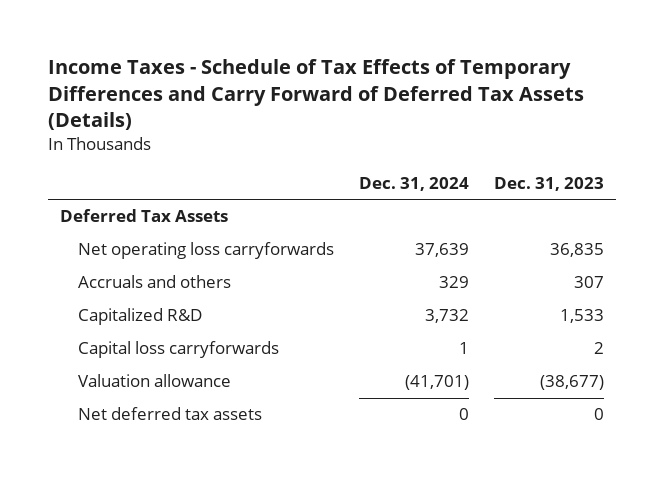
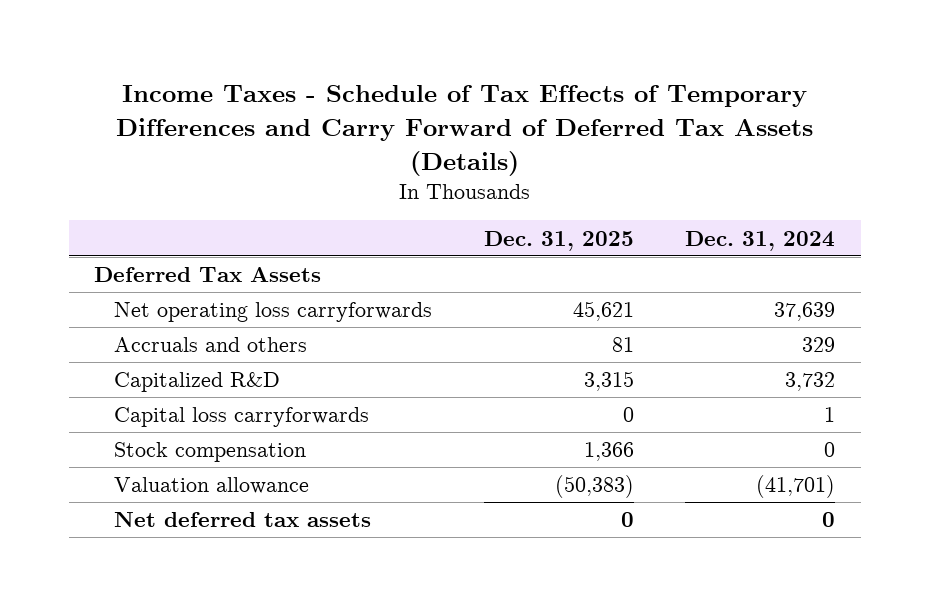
[493,176,604,191] Dec. 31, 2023 -> none
none -> [483,230,634,251] Dec. 31, 2025
none -> [114,442,307,463] Stock compensation

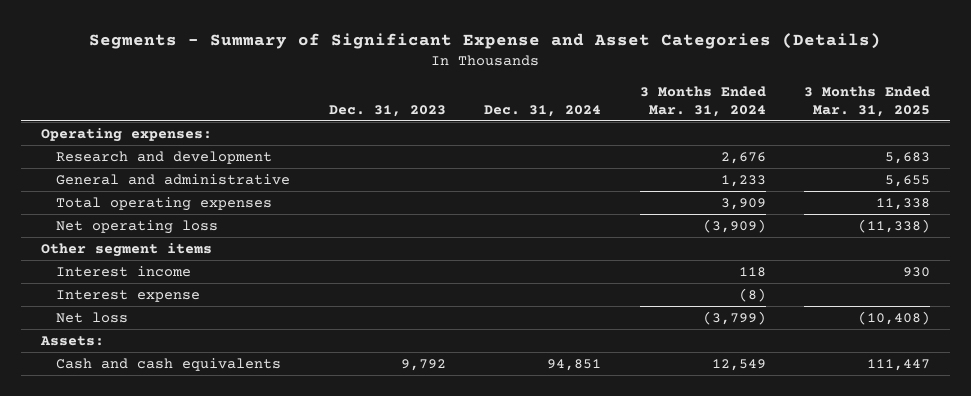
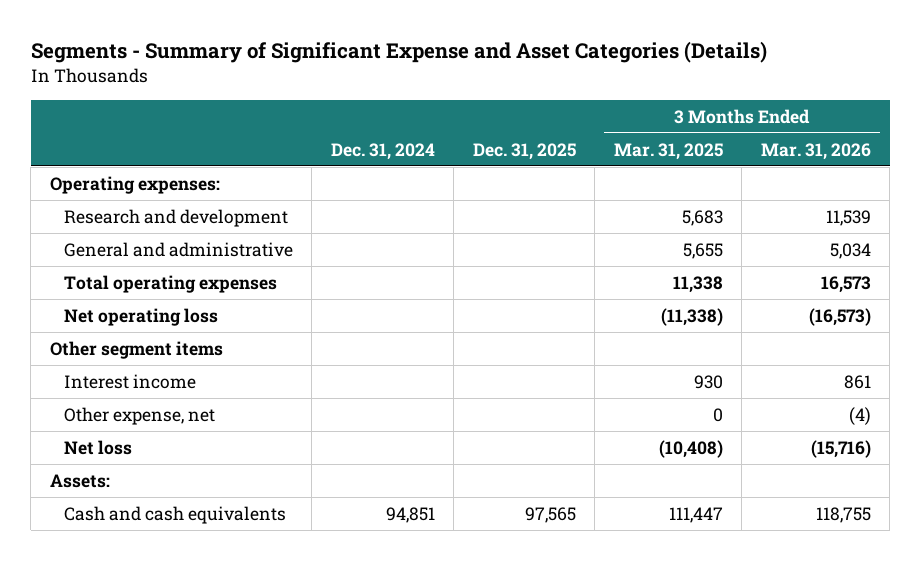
[328,104,446,117] Dec. 31, 2023 -> none
[639,85,766,117] 3 Months Ended Mar. 31, 2024 -> none
none -> [472,142,576,160] Dec. 31, 2025
none -> [760,142,871,160] Mar. 31, 2026
[56,289,201,302] Interest expense -> none
none -> [63,406,215,425] Other expense, net

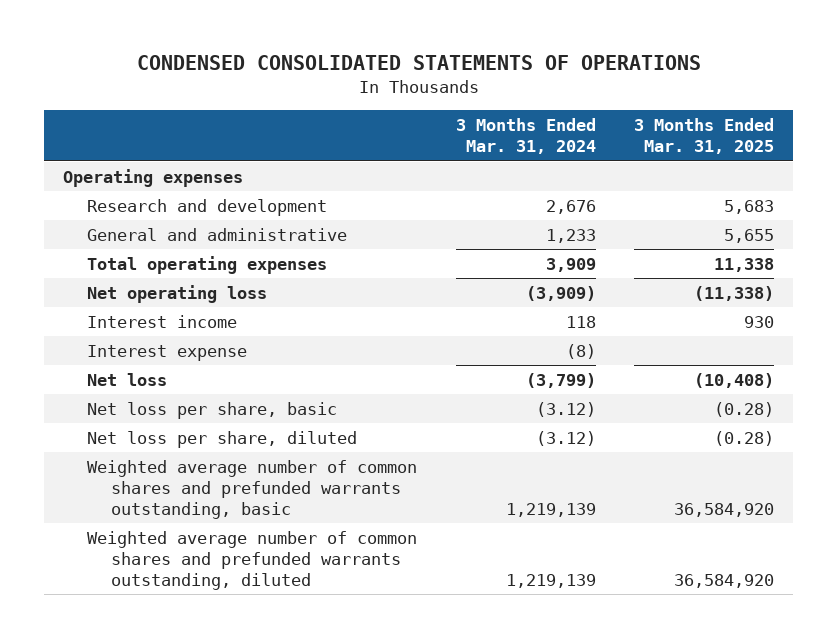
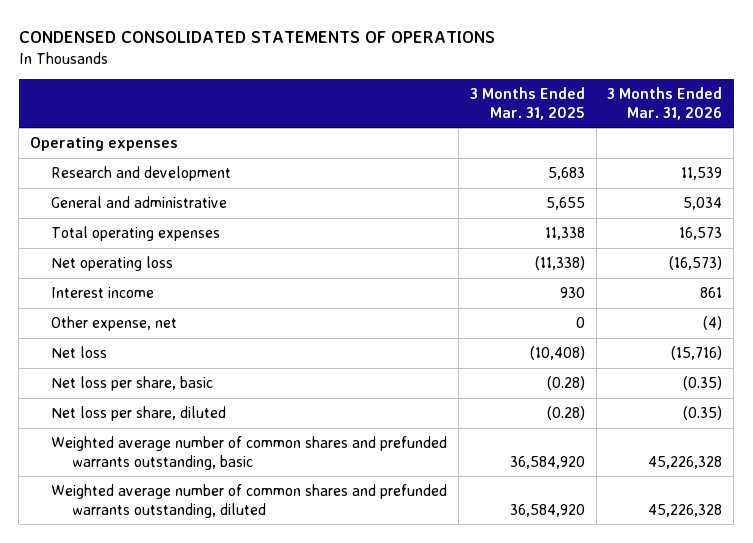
[455,118,596,155] 3 Months Ended Mar. 31, 2024 -> none
none -> [607,86,723,120] 3 Months Ended Mar. 31, 2026
[87,344,248,361] Interest expense -> none
none -> [51,316,178,332] Other expense, net

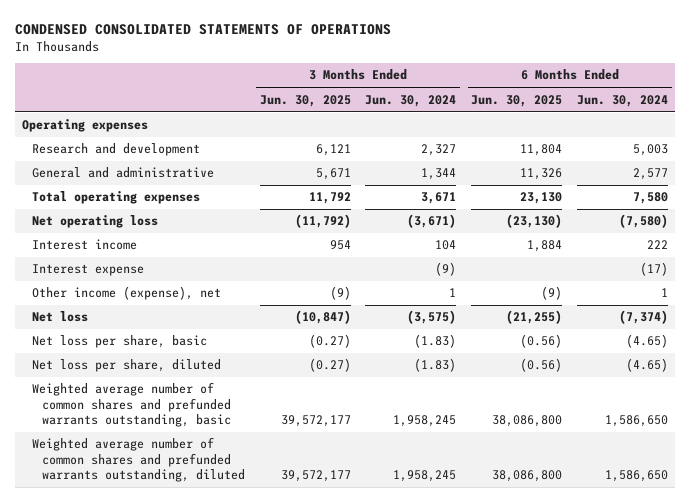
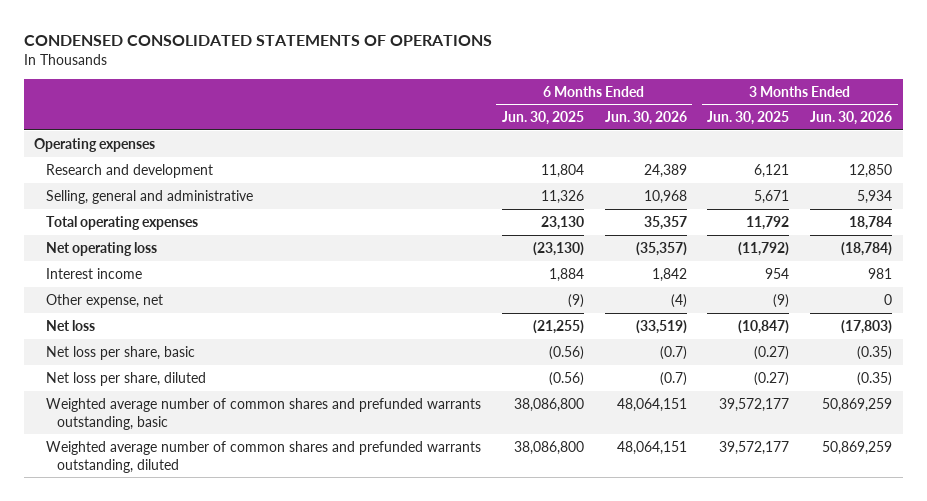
[365,94,457,107] Jun. 30, 2024 -> none
[576,94,668,107] Jun. 30, 2024 -> none
none -> [604,111,687,126] Jun. 30, 2026
none -> [810,111,893,126] Jun. 30, 2026
[32,167,215,179] General and administrative -> [45,189,253,204] Selling, general and administrative
[32,264,145,277] Interest expense -> none
[32,286,222,301] Other income (expense), net -> [45,293,163,308] Other expense, net

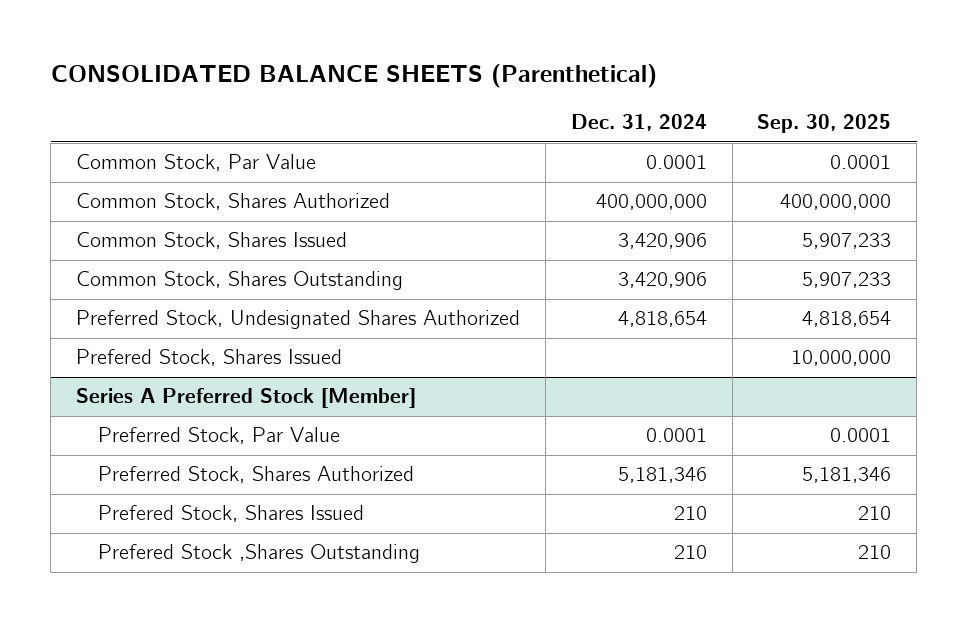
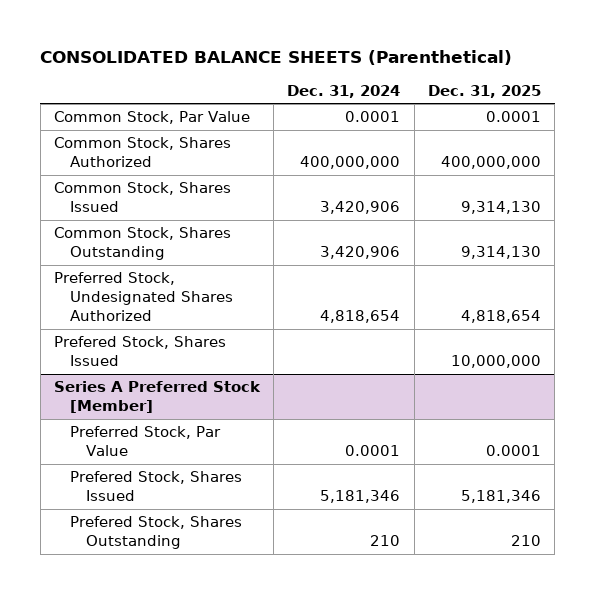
[757,114,892,134] Sep. 30, 2025 -> none
none -> [427,84,541,98] Dec. 31, 2025
[97,466,414,484] Preferred Stock, Shares Authorized -> none
[673,506,707,521] 210 -> [320,490,401,504] 5,181,346
[97,544,420,564] Prefered Stock ,Shares Outstanding -> [70,516,243,550] Prefered Stock, Shares Outstanding

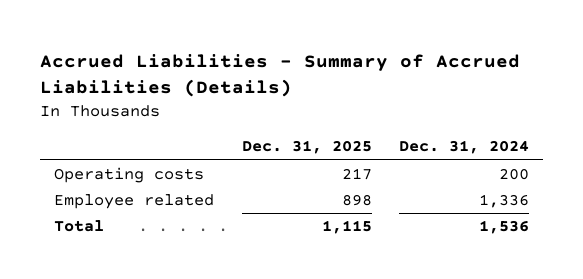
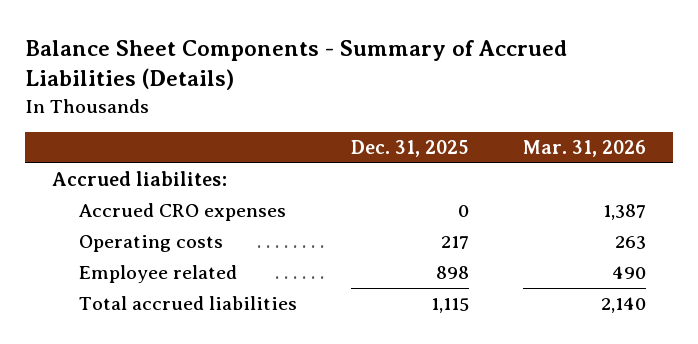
[40,53,521,98] Accrued Liabilities - Summary of Accrued Liabilities (Details) -> [25,39,568,91] Balance Sheet Components - Summary of Accrued Liabilities (Details)
[399,140,530,155] Dec. 31, 2024 -> none
none -> [523,140,647,158] Mar. 31, 2026
none -> [52,171,228,187] Accrued liabilites:
none -> [79,203,287,222] Accrued CRO expenses
[53,220,104,233] Total -> [79,296,298,311] Total accrued liabilities

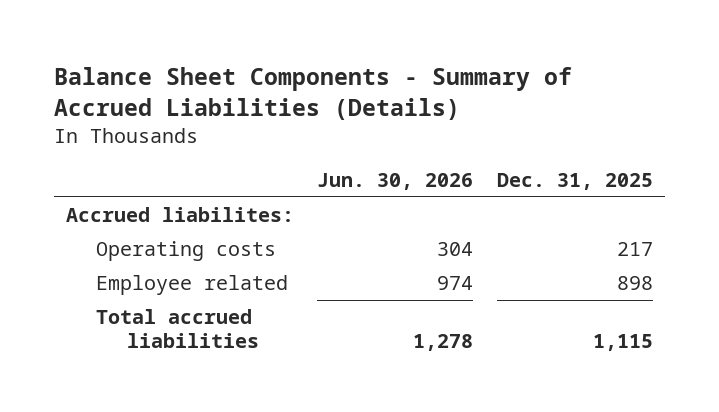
[523,140,647,158] Mar. 31, 2026 -> none
none -> [317,173,474,191] Jun. 30, 2026
[79,203,287,222] Accrued CRO expenses -> none

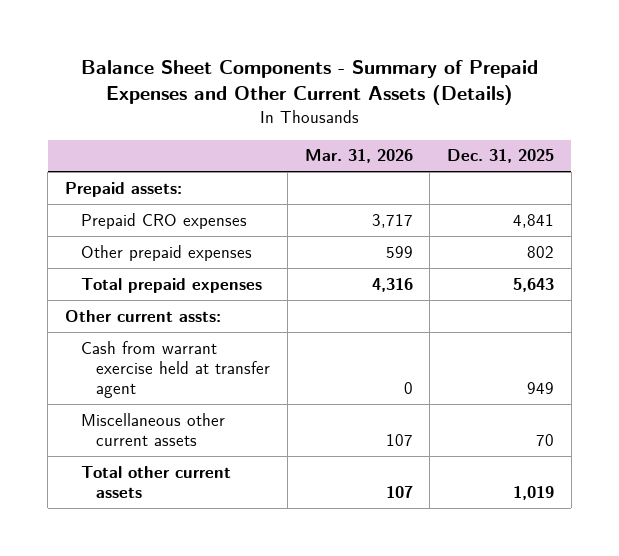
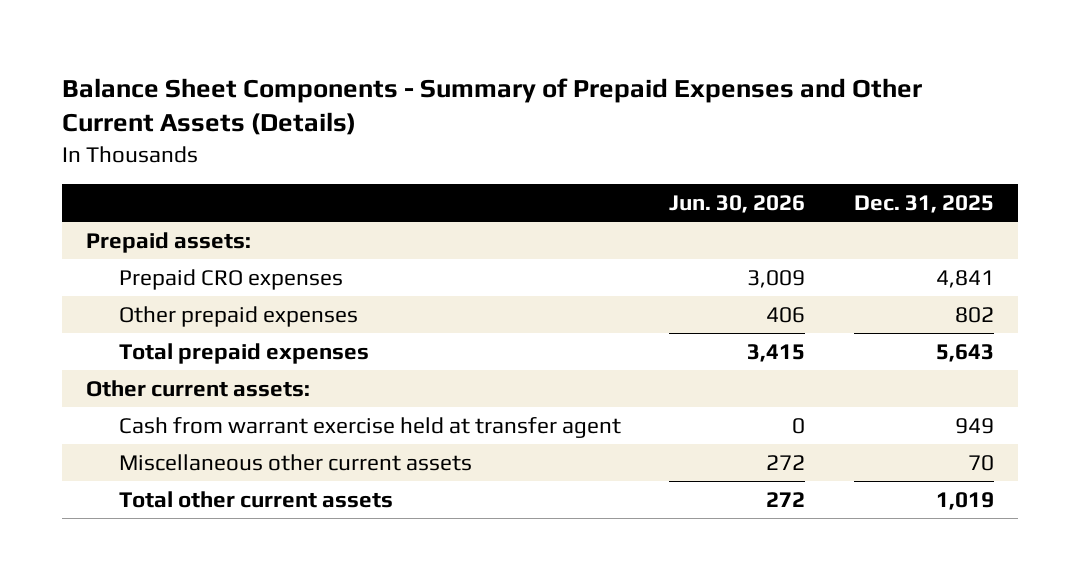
[304,149,413,164] Mar. 31, 2026 -> none
none -> [669,195,806,214] Jun. 30, 2026
[65,309,222,322] Other current assts: -> [85,379,310,397] Other current assets:

